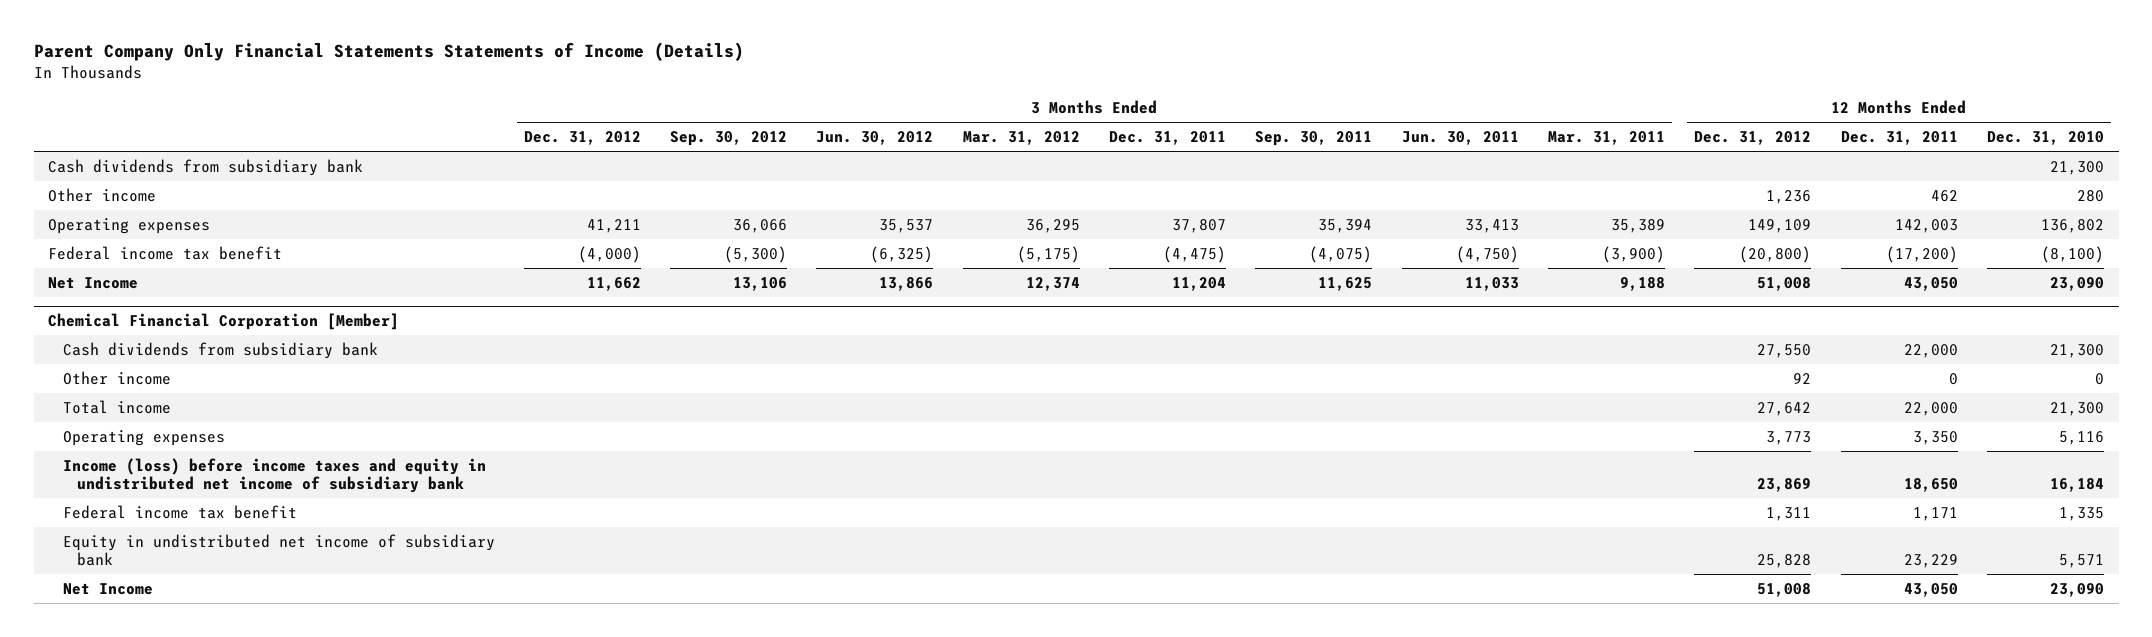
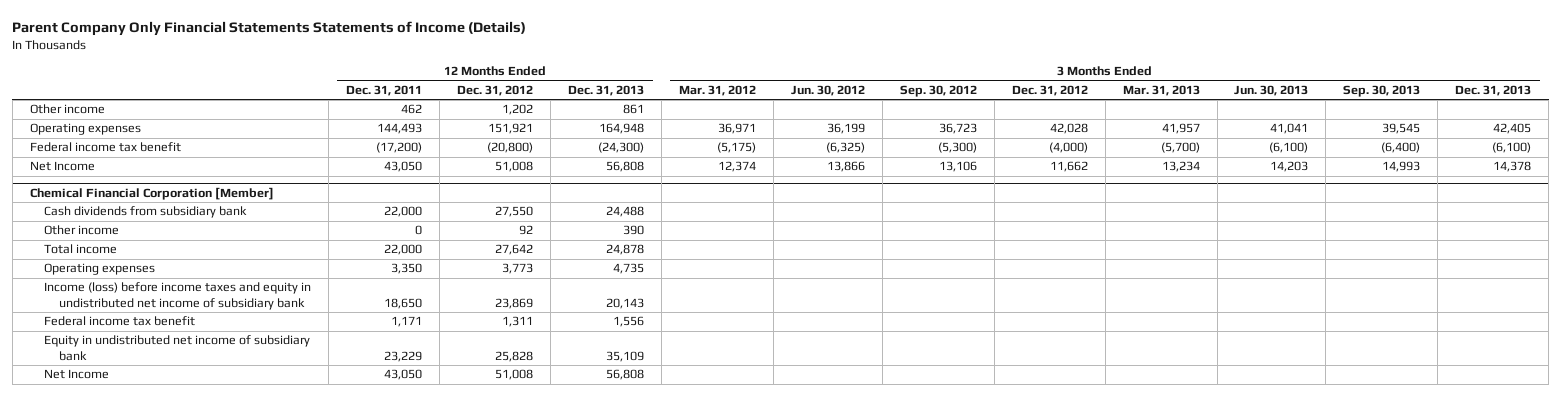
[1109,131,1227,146] Dec. 31, 2011 -> none
[1255,131,1373,147] Sep. 30, 2011 -> none
[1401,131,1519,146] Jun. 30, 2011 -> none
[1548,131,1666,146] Mar. 31, 2011 -> none
[1987,131,2105,146] Dec. 31, 2010 -> none
none -> [568,84,645,96] Dec. 31, 2013
none -> [1122,84,1200,96] Mar. 31, 2013
none -> [1234,84,1309,96] Jun. 30, 2013
none -> [1343,84,1421,97] Sep. 30, 2013
none -> [1455,84,1532,96] Dec. 31, 2013
[48,158,364,176] Cash dividends from subsidiary bank -> none
[1766,189,1812,204] 1,236 -> [502,104,534,116] 1,202
[586,218,641,233] 41,211 -> [1049,123,1088,135] 42,028
[733,218,788,233] 36,066 -> [938,123,977,135] 36,723
[879,218,934,233] 35,537 -> [826,123,865,135] 36,199
[1025,218,1080,233] 36,295 -> [717,123,756,135] 36,971
[1748,218,1812,233] 149,109 -> [488,123,534,135] 151,921
[1894,218,1958,233] 142,003 -> [377,123,423,135] 144,493

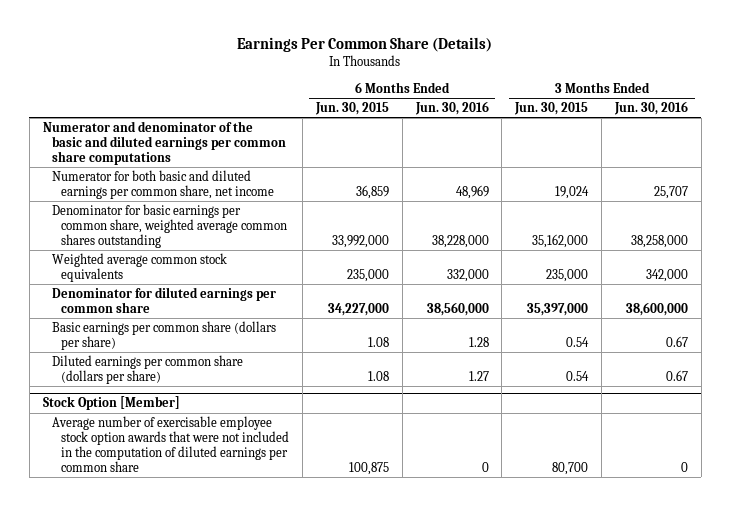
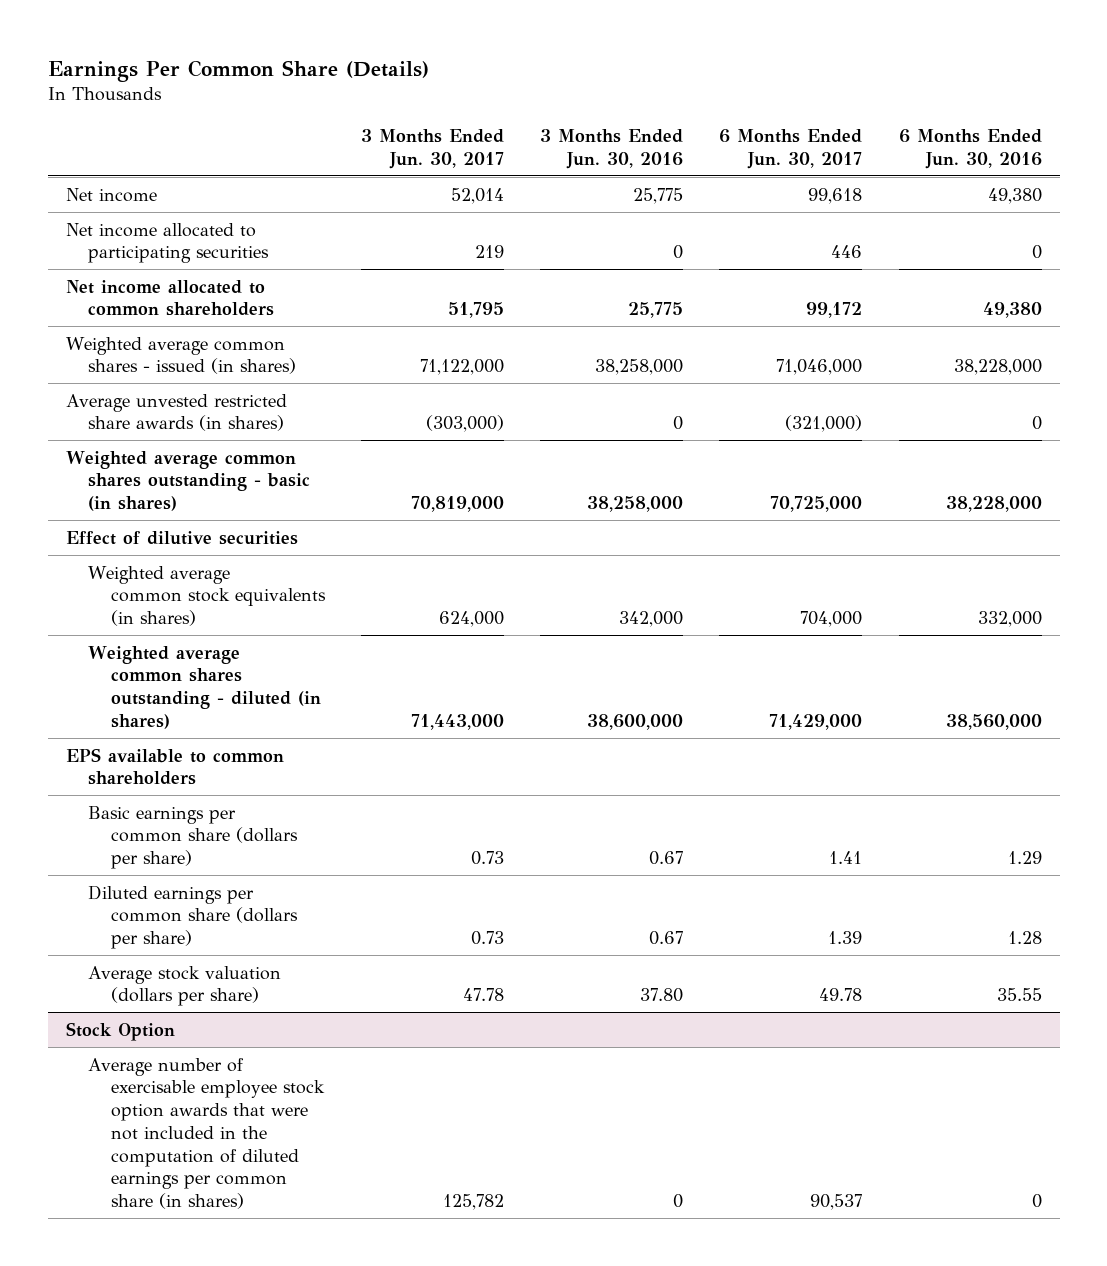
[314,102,389,116] Jun. 30, 2015 -> none
[514,102,589,116] Jun. 30, 2015 -> none
none -> [361,128,505,169] 3 Months Ended Jun. 30, 2017
none -> [719,128,863,169] 6 Months Ended Jun. 30, 2017
[42,120,286,165] Numerator and denominator of the basic and diluted earnings per common share computations -> none
[51,169,275,199] Numerator for both basic and diluted earnings per common share, net income -> none
none -> [65,187,157,202] Net income
none -> [65,222,270,264] Net income allocated to participating securities
none -> [65,279,275,317] Net income allocated to common shareholders
none -> [65,336,297,375] Weighted average common shares - issued (in shares)
none -> [65,393,287,432] Average unvested restricted share awards (in shares)
[51,203,288,248] Denominator for basic earnings per common share, weighted average common shares outstanding -> [65,450,311,512] Weighted average common shares outstanding - basic (in shares)
none -> [65,530,298,545] Effect of dilutive securities
[51,252,227,282] Weighted average common stock equivalents -> [88,565,326,627] Weighted average common stock equivalents (in shares)
[51,286,276,313] Denominator for diluted earnings per common share -> [88,645,321,729] Weighted average common shares outstanding - diluted (in shares)
none -> [65,747,284,786] EPS available to common shareholders
[468,336,489,347] 1.28 -> [1007,851,1042,865] 1.29
[468,370,489,381] 1.27 -> [1007,931,1042,945] 1.28
none -> [88,965,282,1007] Average stock valuation (dollars per share)
[42,396,180,411] Stock Option [Member] -> [65,1021,175,1041] Stock Option
[51,415,290,472] Average number of exercisable employee stock option awards that were not included in the computation of diluted earnings per common share -> [88,1057,325,1210] Average number of exercisable employee stock option awards that were not included in the computation of diluted earnings per common share (in shares)

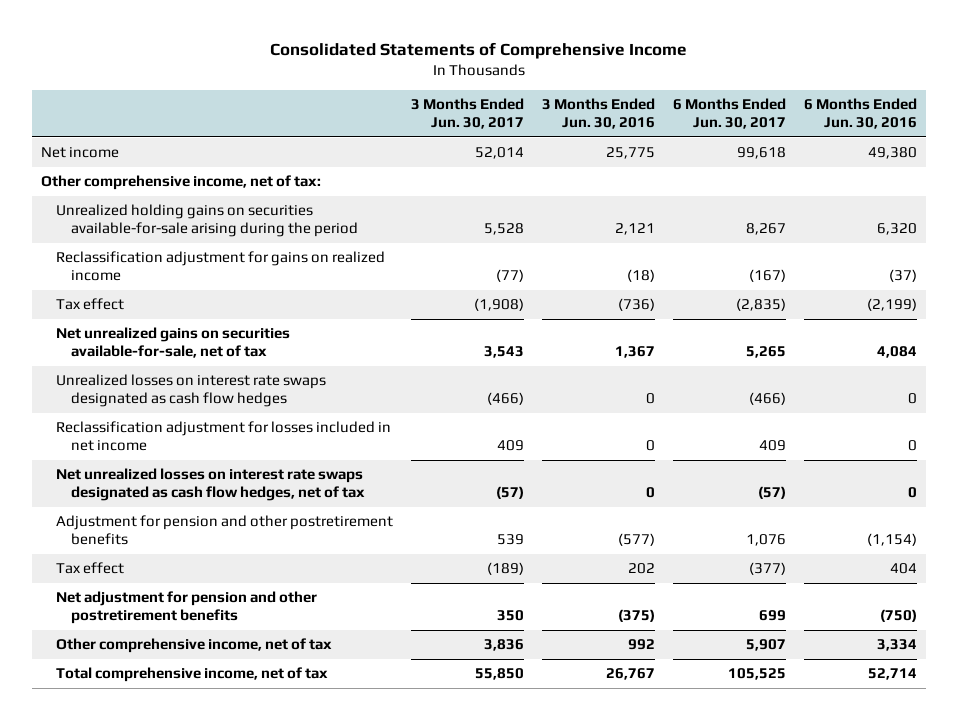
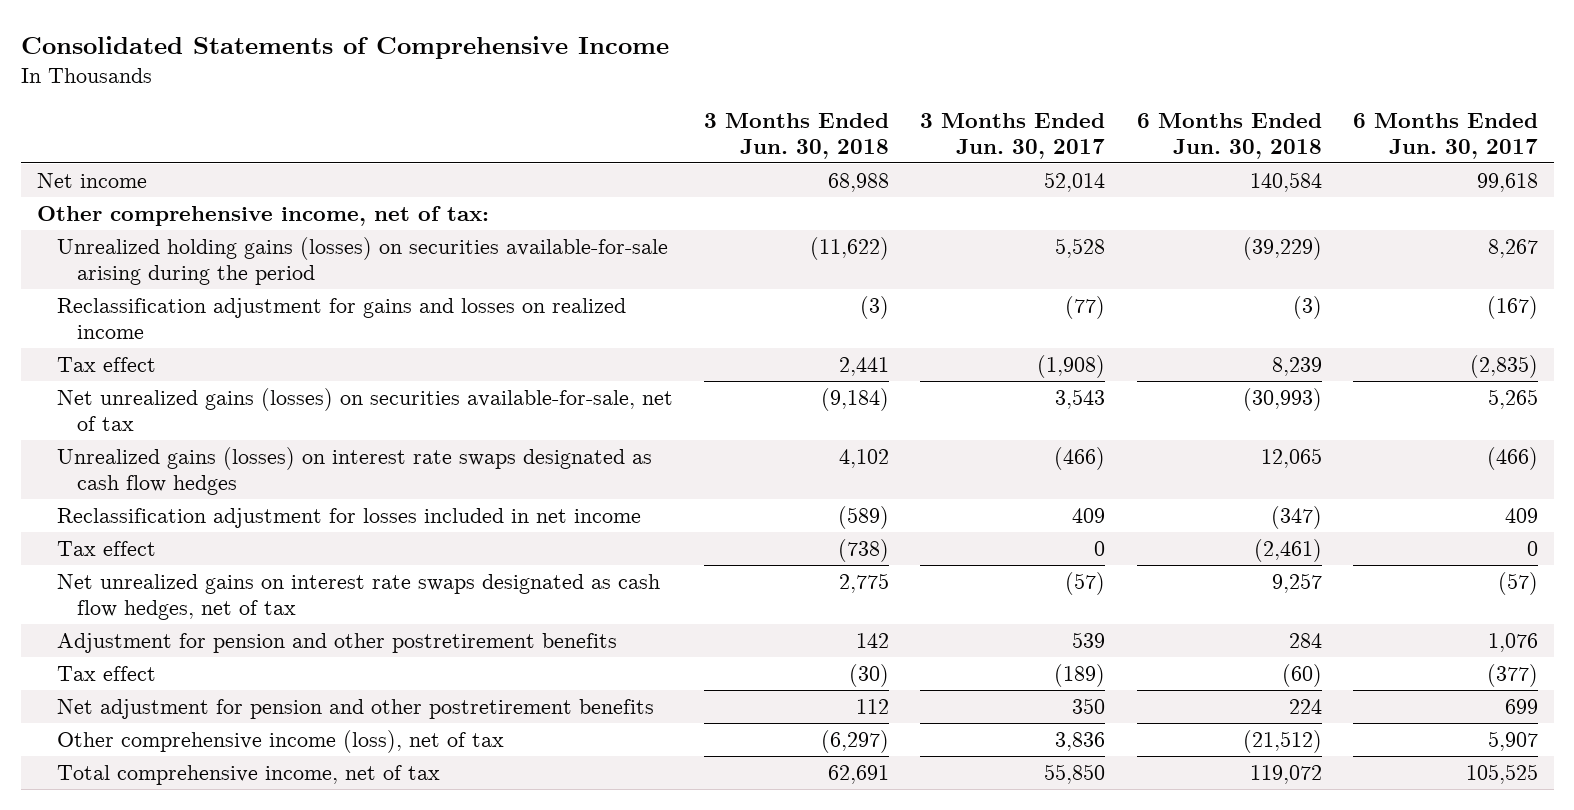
[541,98,655,129] 3 Months Ended Jun. 30, 2016 -> none
[804,98,918,129] 6 Months Ended Jun. 30, 2016 -> none
none -> [703,112,889,159] 3 Months Ended Jun. 30, 2018
none -> [1136,112,1322,159] 6 Months Ended Jun. 30, 2018
[55,204,358,237] Unrealized holding gains on securities available-for-sale arising during the period -> [56,236,668,285] Unrealized holding gains (losses) on securities available-for-sale arising during the period
[55,251,385,281] Reclassification adjustment for gains on realized income -> [56,297,626,339] Reclassification adjustment for gains and losses on realized income
[55,327,290,358] Net unrealized gains on securities available-for-sale, net of tax -> [56,387,673,431] Net unrealized gains (losses) on securities available-for-sale, net of tax
[55,374,326,407] Unrealized losses on interest rate swaps designated as cash flow hedges -> [56,446,652,495] Unrealized gains (losses) on interest rate swaps designated as cash flow hedges
none -> [56,540,156,556] Tax effect
[55,468,365,501] Net unrealized losses on interest rate swaps designated as cash flow hedges, net of tax -> [56,573,660,620] Net unrealized gains on interest rate swaps designated as cash flow hedges, net of tax
[55,638,332,654] Other comprehensive income, net of tax -> [56,729,504,753] Other comprehensive income (loss), net of tax

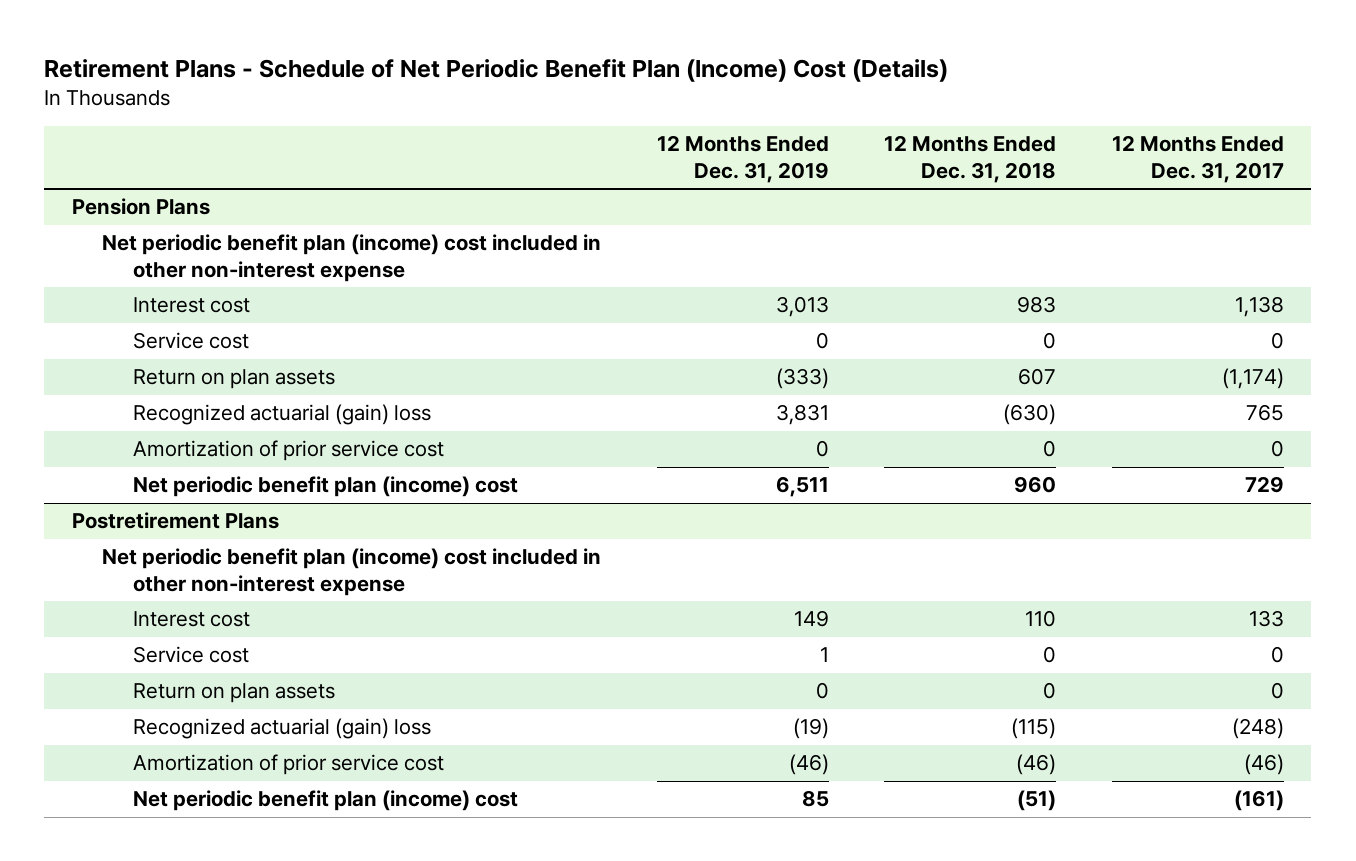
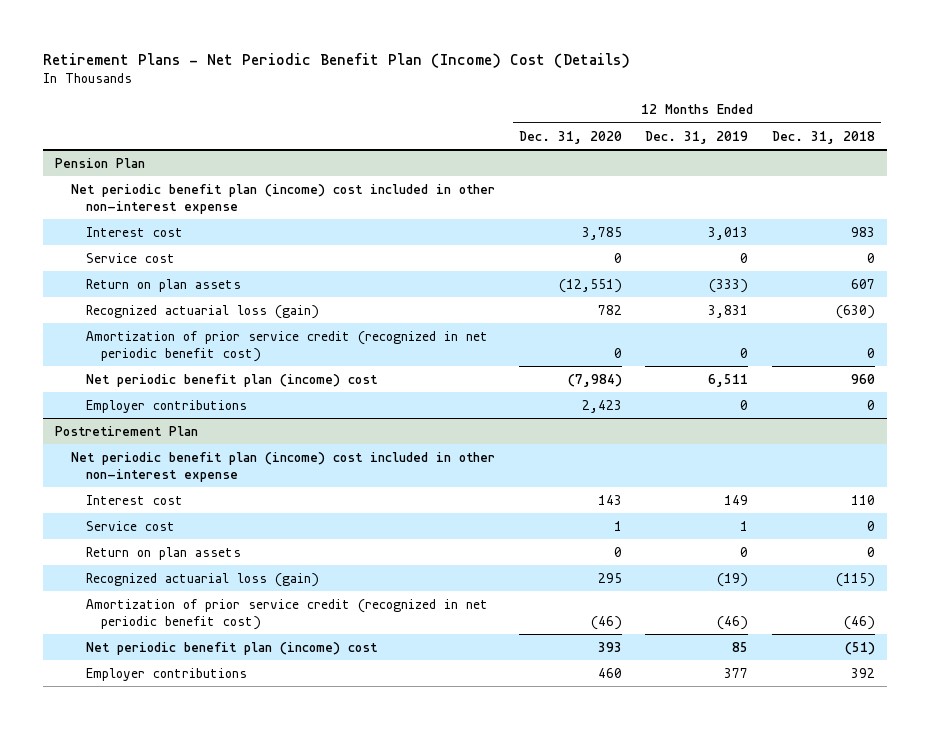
[44,58,949,82] Retirement Plans - Schedule of Net Periodic Benefit Plan (Income) Cost (Details) -> [43,52,631,68] Retirement Plans - Net Periodic Benefit Plan (Income) Cost (Details)
[1111,135,1284,184] 12 Months Ended Dec. 31, 2017 -> none
none -> [518,130,622,144] Dec. 31, 2020
[72,198,211,216] Pension Plans -> [55,157,146,168] Pension Plan
[132,404,431,426] Recognized actuarial (gain) loss -> [86,304,320,319] Recognized actuarial loss (gain)
[132,440,444,462] Amortization of prior service cost -> [86,330,489,363] Amortization of prior service credit (recognized in net periodic benefit cost)
none -> [86,399,248,413] Employer contributions
[72,512,280,530] Postretirement Plans -> [55,425,199,436] Postretirement Plan
[132,718,431,740] Recognized actuarial (gain) loss -> [86,572,320,587] Recognized actuarial loss (gain)
[132,754,444,776] Amortization of prior service cost -> [86,598,489,631] Amortization of prior service credit (recognized in net periodic benefit cost)
none -> [86,667,248,681] Employer contributions

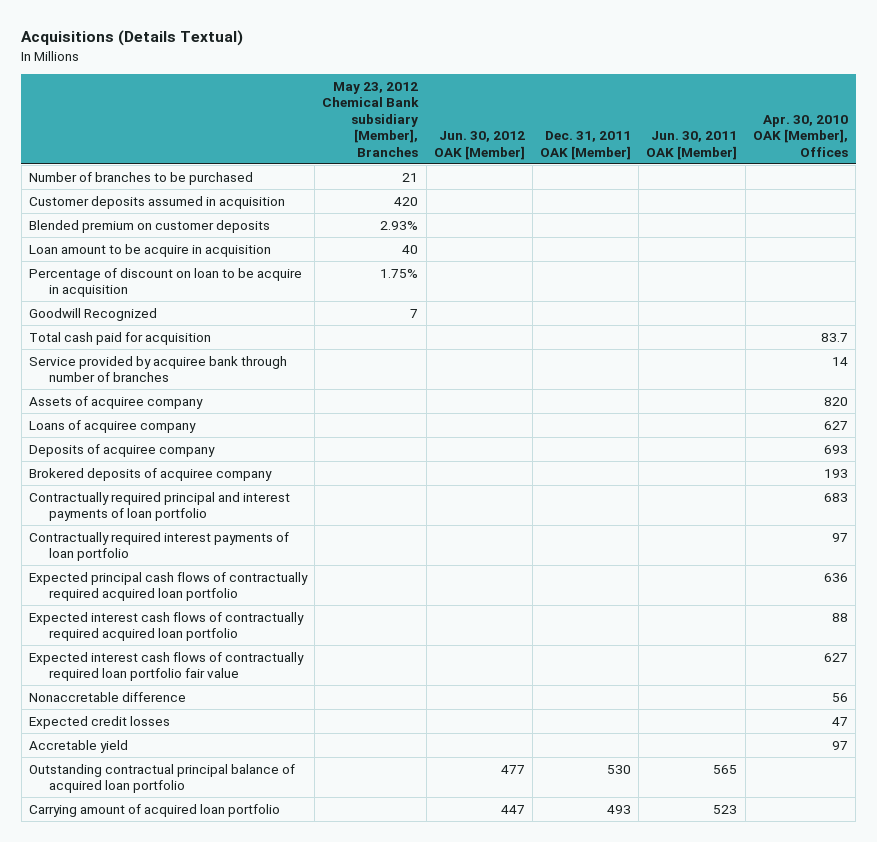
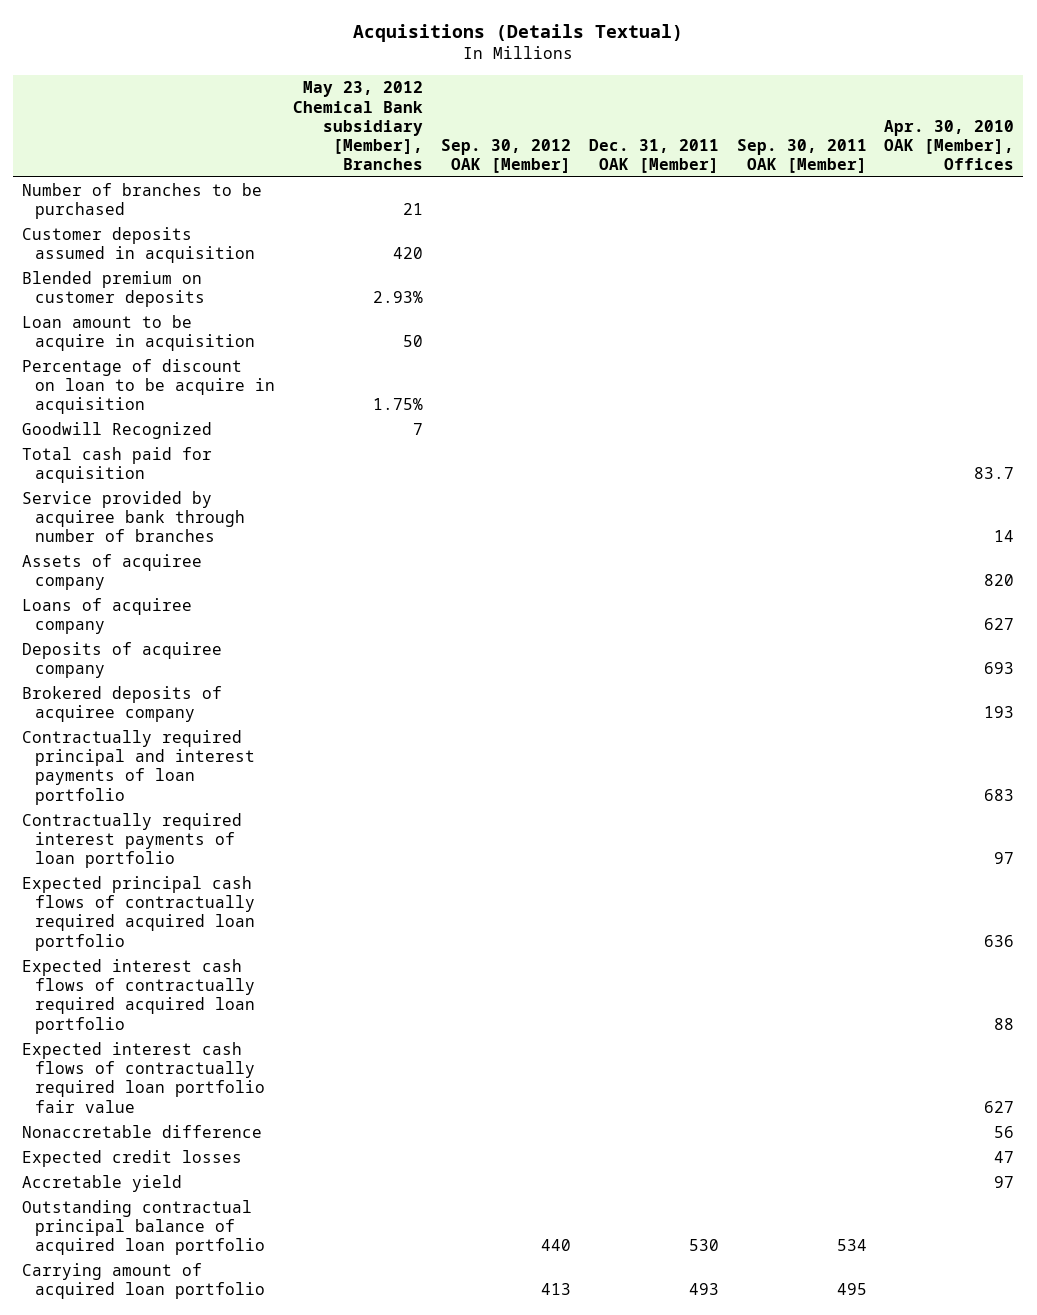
[433,131,525,160] Jun. 30, 2012 OAK [Member] -> none
[646,131,738,160] Jun. 30, 2011 OAK [Member] -> none
none -> [440,138,571,173] Sep. 30, 2012 OAK [Member]
none -> [736,138,867,173] Sep. 30, 2011 OAK [Member]
[402,244,419,254] 40 -> [402,335,423,348] 50

